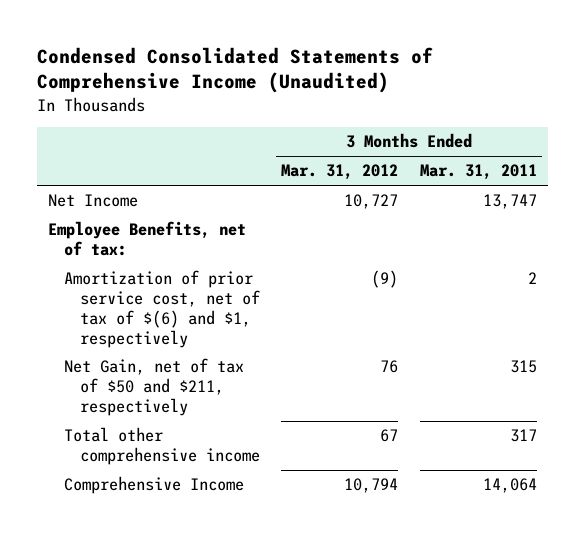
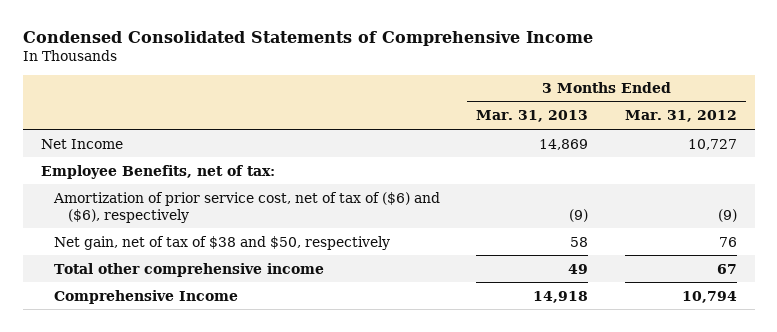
[37,46,434,94] Condensed Consolidated Statements of Comprehensive Income (Unaudited) -> [22,31,593,47] Condensed Consolidated Statements of Comprehensive Income
[419,164,537,181] Mar. 31, 2011 -> none
none -> [476,110,589,123] Mar. 31, 2013
[63,270,260,348] Amortization of prior service cost, net of tax of $(6) and $1, respectively -> [53,191,441,223] Amortization of prior service cost, net of tax of ($6) and ($6), respectively
[63,358,244,416] Net Gain, net of tax of $50 and $211, respectively -> [54,235,391,250] Net gain, net of tax of $38 and $50, respectively

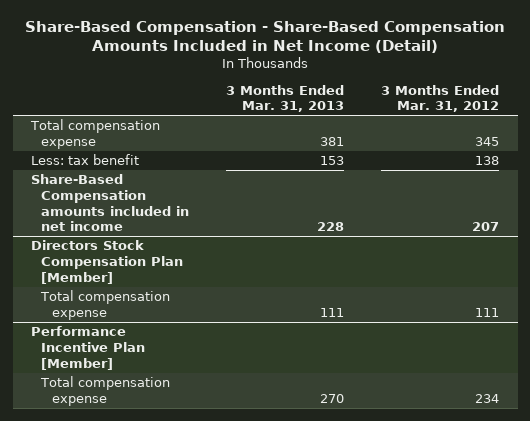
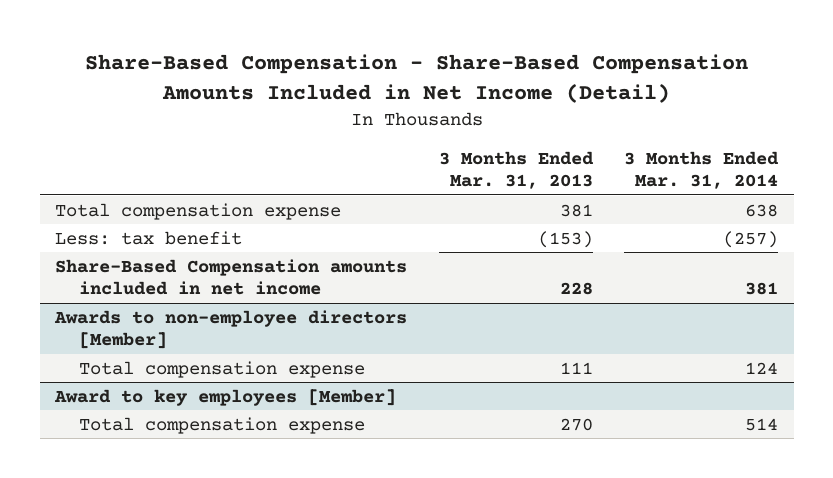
[381,84,500,113] 3 Months Ended Mar. 31, 2012 -> none
none -> [624,150,780,190] 3 Months Ended Mar. 31, 2014
[320,156,345,166] 153 -> [537,230,593,248] (153)
[31,240,184,284] Directors Stock Compensation Plan [Member] -> none
none -> [54,309,408,350] Awards to non-employee directors [Member]
[31,326,146,370] Performance Incentive Plan [Member] -> none
none -> [54,388,397,406] Award to key employees [Member]

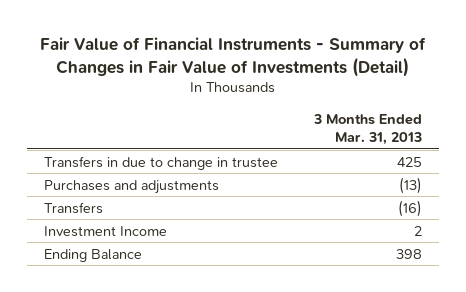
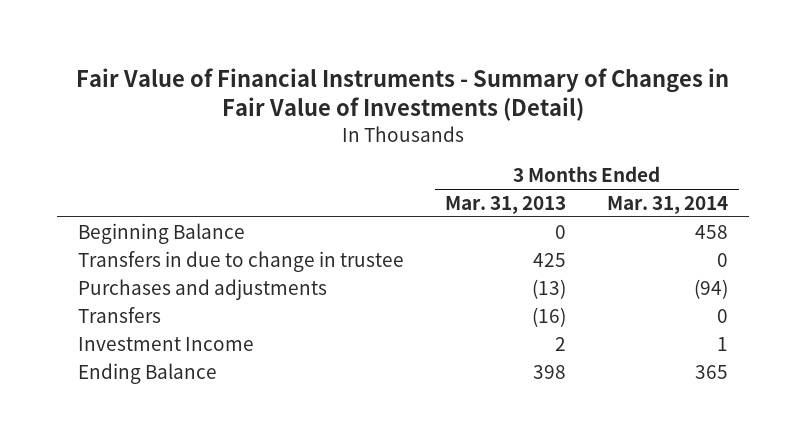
none -> [607,195,729,214] Mar. 31, 2014
none -> [77,222,245,244] Beginning Balance

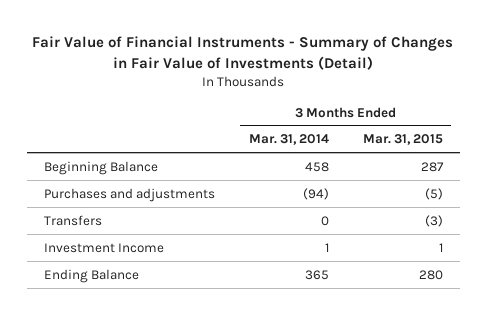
[445,195,567,214] Mar. 31, 2013 -> none
none -> [362,134,443,146] Mar. 31, 2015
[77,250,404,272] Transfers in due to change in trustee -> none

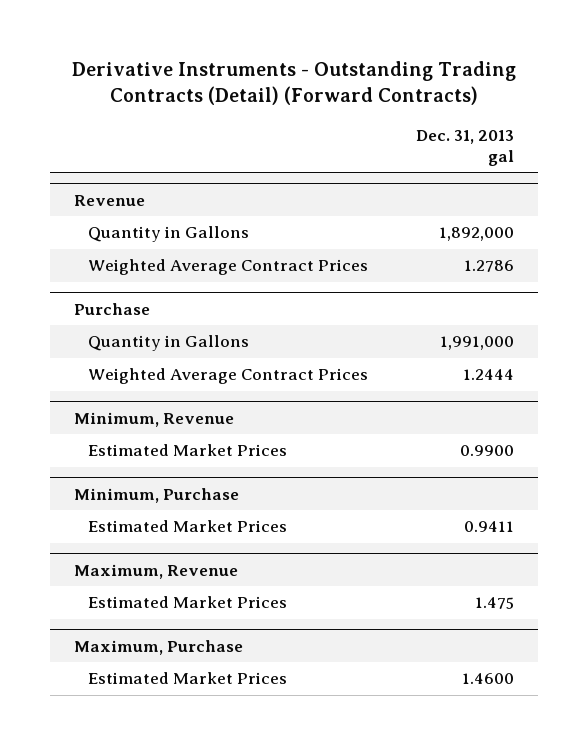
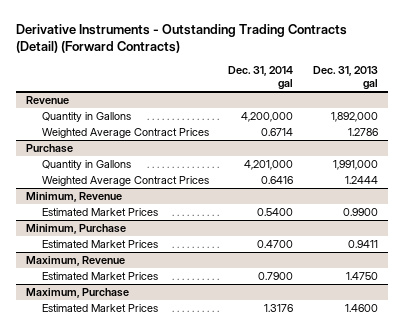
none -> [228,66,294,91] Dec. 31, 2014 gal
[474,597,514,610] 1.475 -> [346,271,379,280] 1.4750

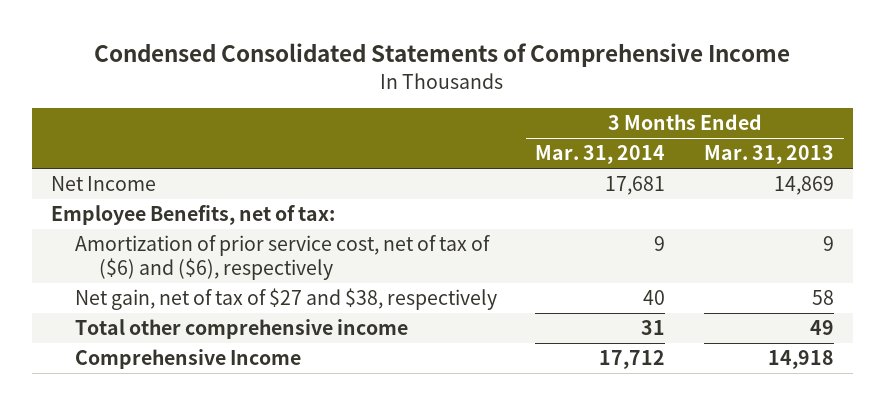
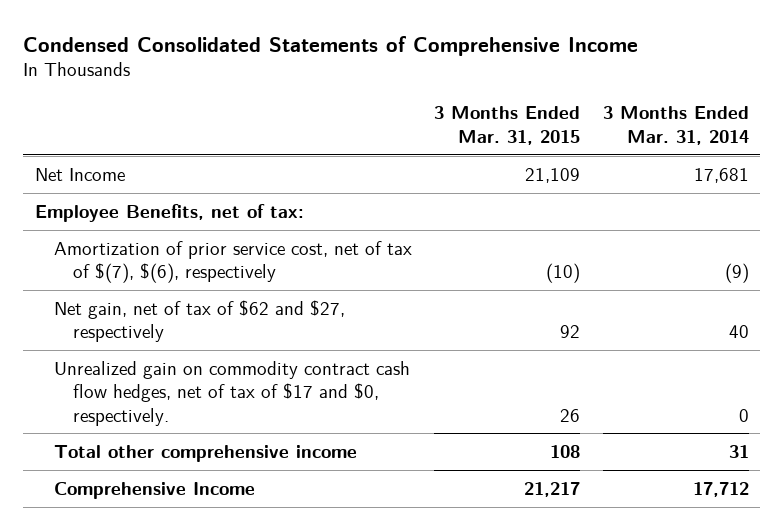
[704,145,835,165] Mar. 31, 2013 -> none
none -> [434,106,581,145] 3 Months Ended Mar. 31, 2015
[74,235,490,281] Amortization of prior service cost, net of tax of ($6) and ($6), respectively -> [53,240,412,284] Amortization of prior service cost, net of tax of $(7), $(6), respectively
[654,236,666,252] 9 -> [724,263,749,284] (9)
[74,288,497,311] Net gain, net of tax of $27 and $38, respectively -> [53,299,345,343] Net gain, net of tax of $62 and $27, respectively
none -> [53,360,410,426] Unrealized gain on commodity contract cash flow hedges, net of tax of $17 and $0, respectively.

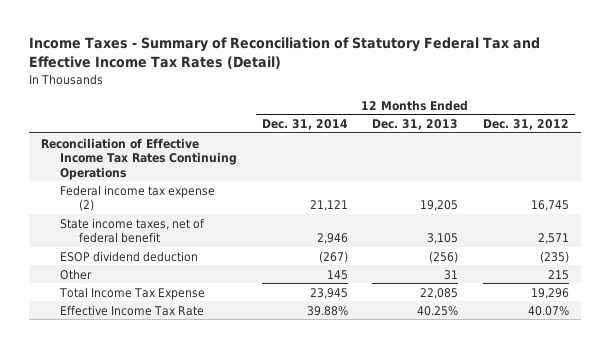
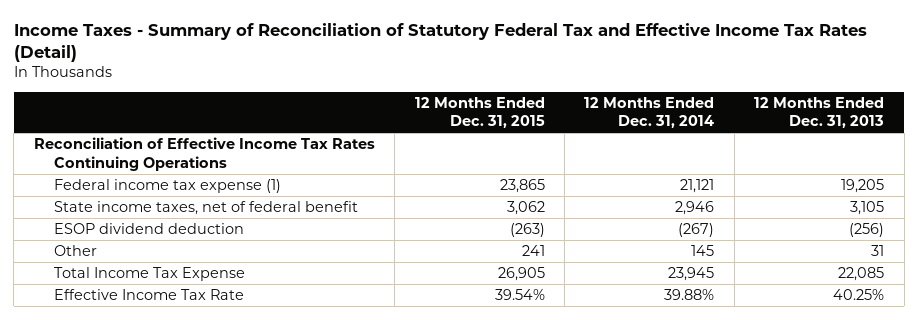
[482,118,569,130] Dec. 31, 2012 -> none
none -> [414,96,545,129] 12 Months Ended Dec. 31, 2015
[60,184,216,212] Federal income tax expense (2) -> [54,179,282,194] Federal income tax expense (1)

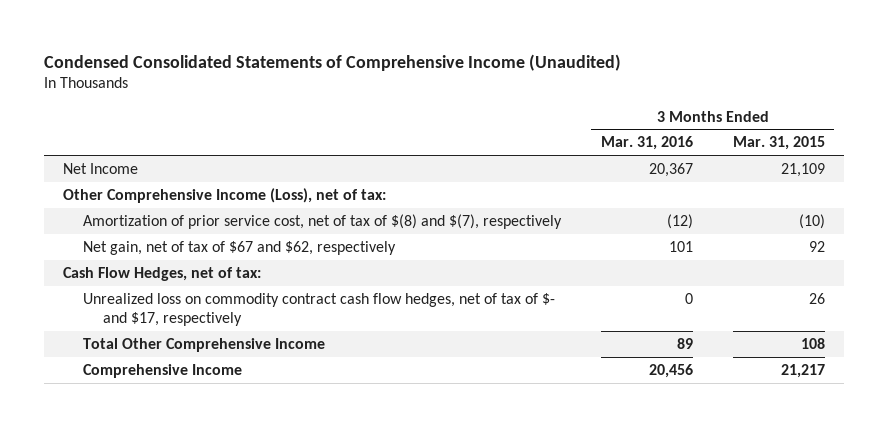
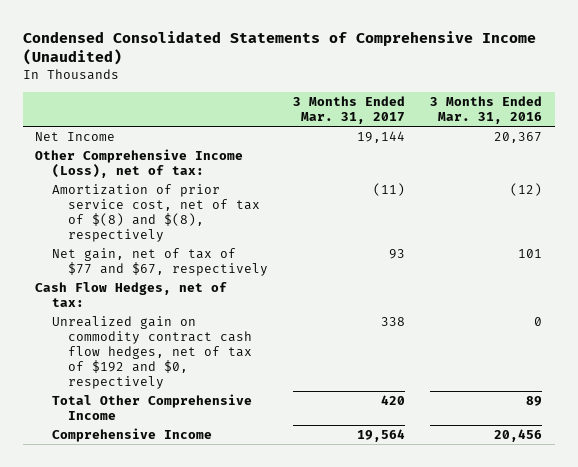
[732,136,825,151] Mar. 31, 2015 -> none
none -> [293,96,406,125] 3 Months Ended Mar. 31, 2017
[83,213,563,229] Amortization of prior service cost, net of tax of $(8) and $(7), respectively -> [51,184,261,243] Amortization of prior service cost, net of tax of $(8) and $(8), respectively
[83,240,397,255] Net gain, net of tax of $67 and $62, respectively -> [51,248,269,277] Net gain, net of tax of $77 and $67, respectively
[83,292,556,326] Unrealized loss on commodity contract cash flow hedges, net of tax of $- and $17, respectively -> [51,316,253,389] Unrealized gain on commodity contract cash flow hedges, net of tax of $192 and $0, respectively

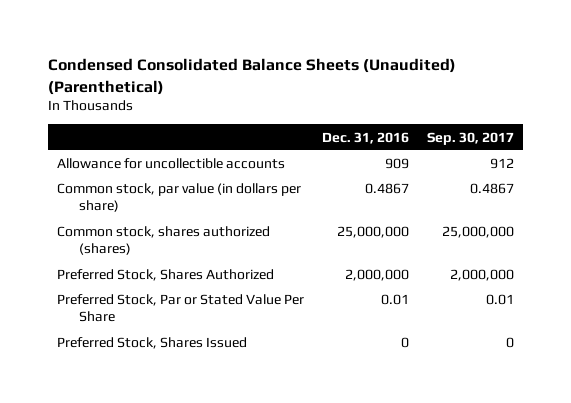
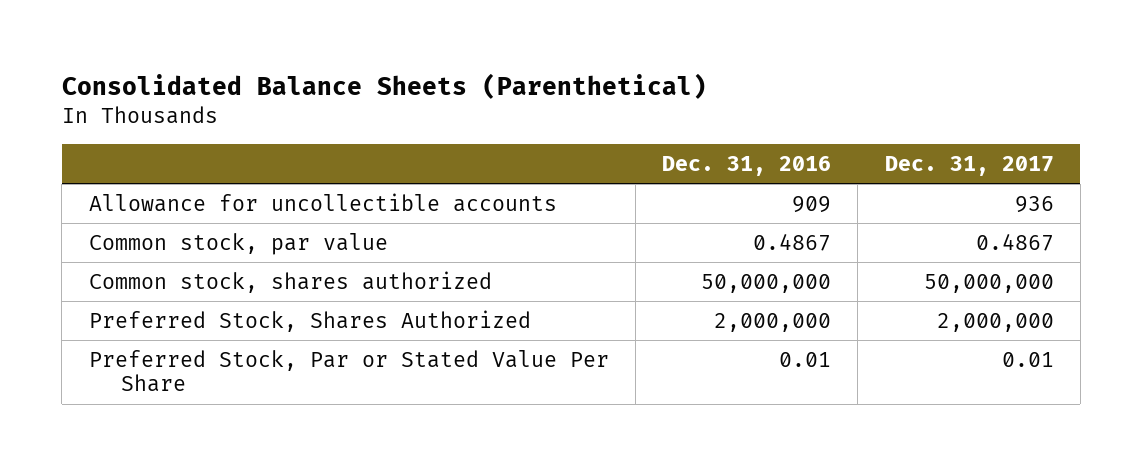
[48,57,457,95] Condensed Consolidated Balance Sheets (Unaudited) (Parenthetical) -> [61,72,707,99] Consolidated Balance Sheets (Parenthetical)
[426,131,514,145] Sep. 30, 2017 -> none
none -> [884,155,1054,176] Dec. 31, 2017
[57,183,302,213] Common stock, par value (in dollars per share) -> [88,232,388,255] Common stock, par value
[57,226,271,256] Common stock, shares authorized (shares) -> [88,270,492,293] Common stock, shares authorized
[336,226,409,239] 25,000,000 -> [701,273,832,293] 50,000,000
[57,337,248,350] Preferred Stock, Shares Issued -> none

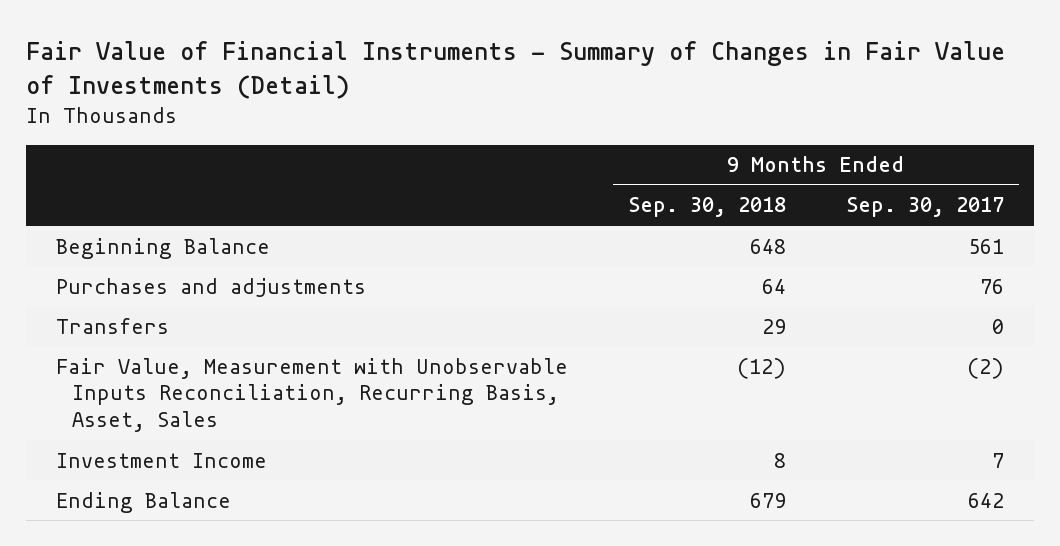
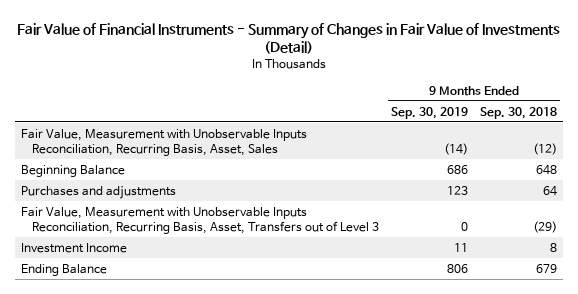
[846,197,1005,218] Sep. 30, 2017 -> none
none -> [391,106,469,119] Sep. 30, 2019
[56,357,569,433] Fair Value, Measurement with Unobservable Inputs Reconciliation, Recurring Basis, Asset, Sales -> [21,128,308,156] Fair Value, Measurement with Unobservable Inputs Reconciliation, Recurring Basis, Asset, Sales
[56,317,170,334] Transfers -> none
none -> [21,206,380,234] Fair Value, Measurement with Unobservable Inputs Reconciliation, Recurring Basis, Asset, Transfers out of Level 3

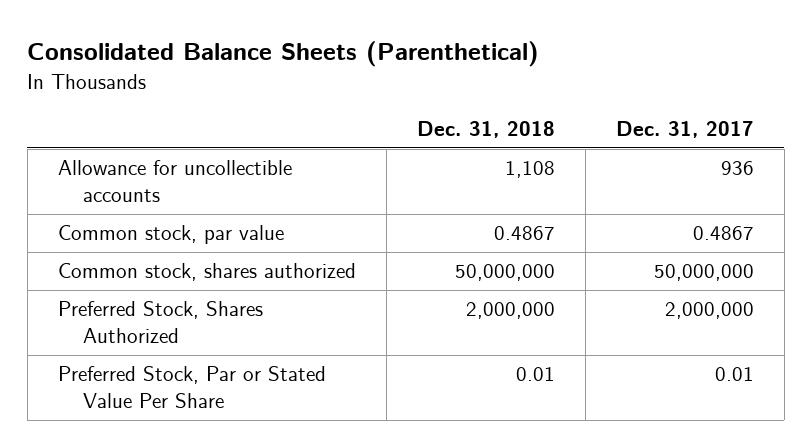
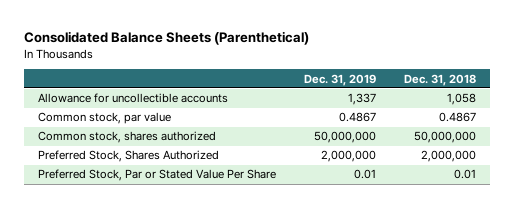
[615,121,754,139] Dec. 31, 2017 -> none
none -> [304,73,377,86] Dec. 31, 2019
[504,161,555,179] 1,108 -> [446,93,476,106] 1,058

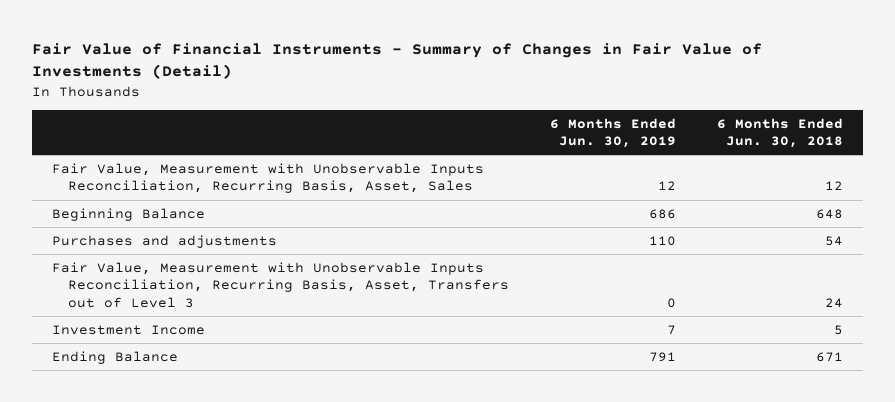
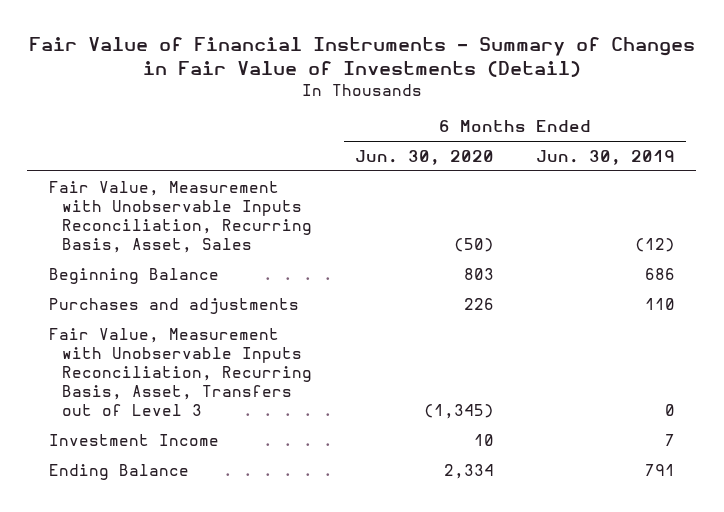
[716,117,843,149] 6 Months Ended Jun. 30, 2018 -> none
none -> [354,149,494,165] Jun. 30, 2020
[657,181,676,191] 12 -> [635,238,676,253] (12)

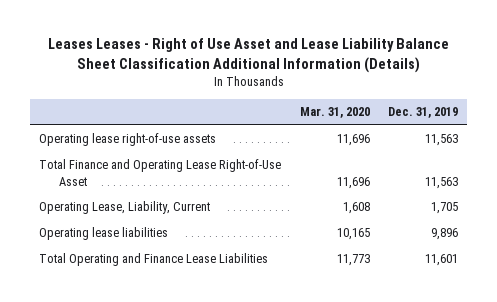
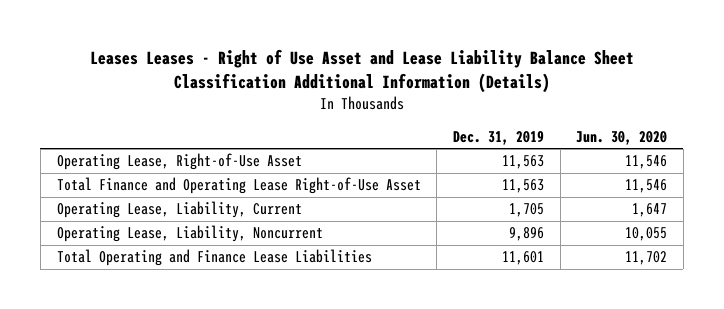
[299,107,370,119] Mar. 31, 2020 -> none
none -> [576,130,668,145] Jun. 30, 2020
[39,133,217,147] Operating lease right-of-use assets -> [56,153,302,171] Operating Lease, Right-of-Use Asset
[39,227,169,241] Operating lease liabilities -> [56,225,323,243] Operating Lease, Liability, Noncurrent

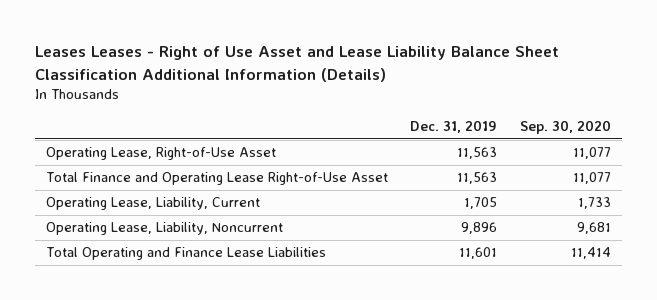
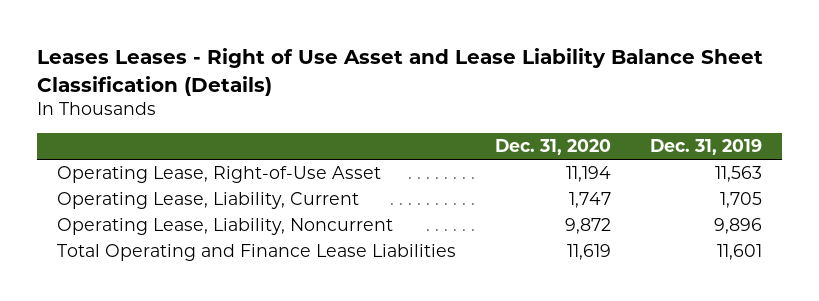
[34,46,559,82] Leases Leases - Right of Use Asset and Lease Liability Balance Sheet Classification Additional Information (Details) -> [37,48,764,96] Leases Leases - Right of Use Asset and Lease Liability Balance Sheet Classification (Details)
[519,120,611,135] Sep. 30, 2020 -> none
none -> [495,139,612,156] Dec. 31, 2020
[45,172,388,186] Total Finance and Operating Lease Right-of-Use Asset -> none

